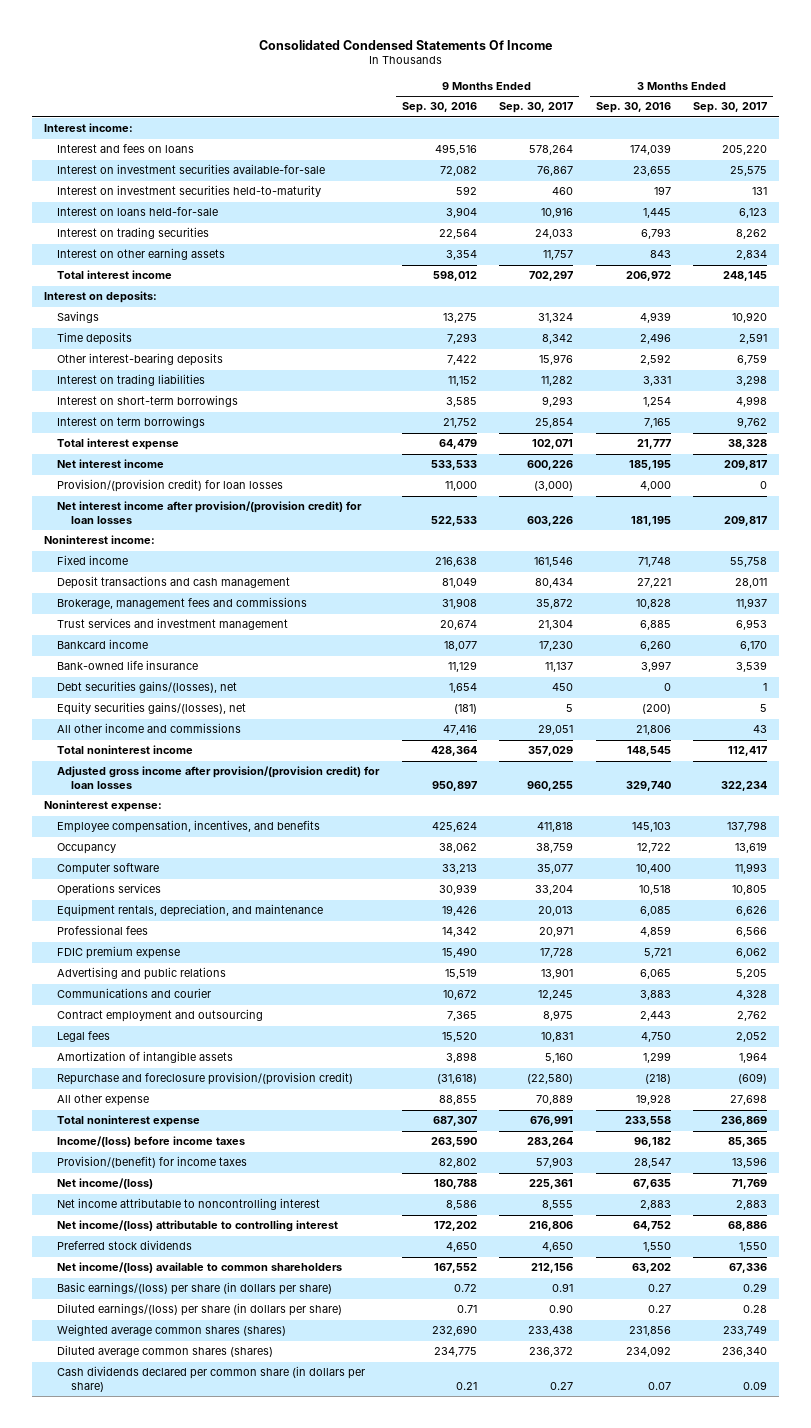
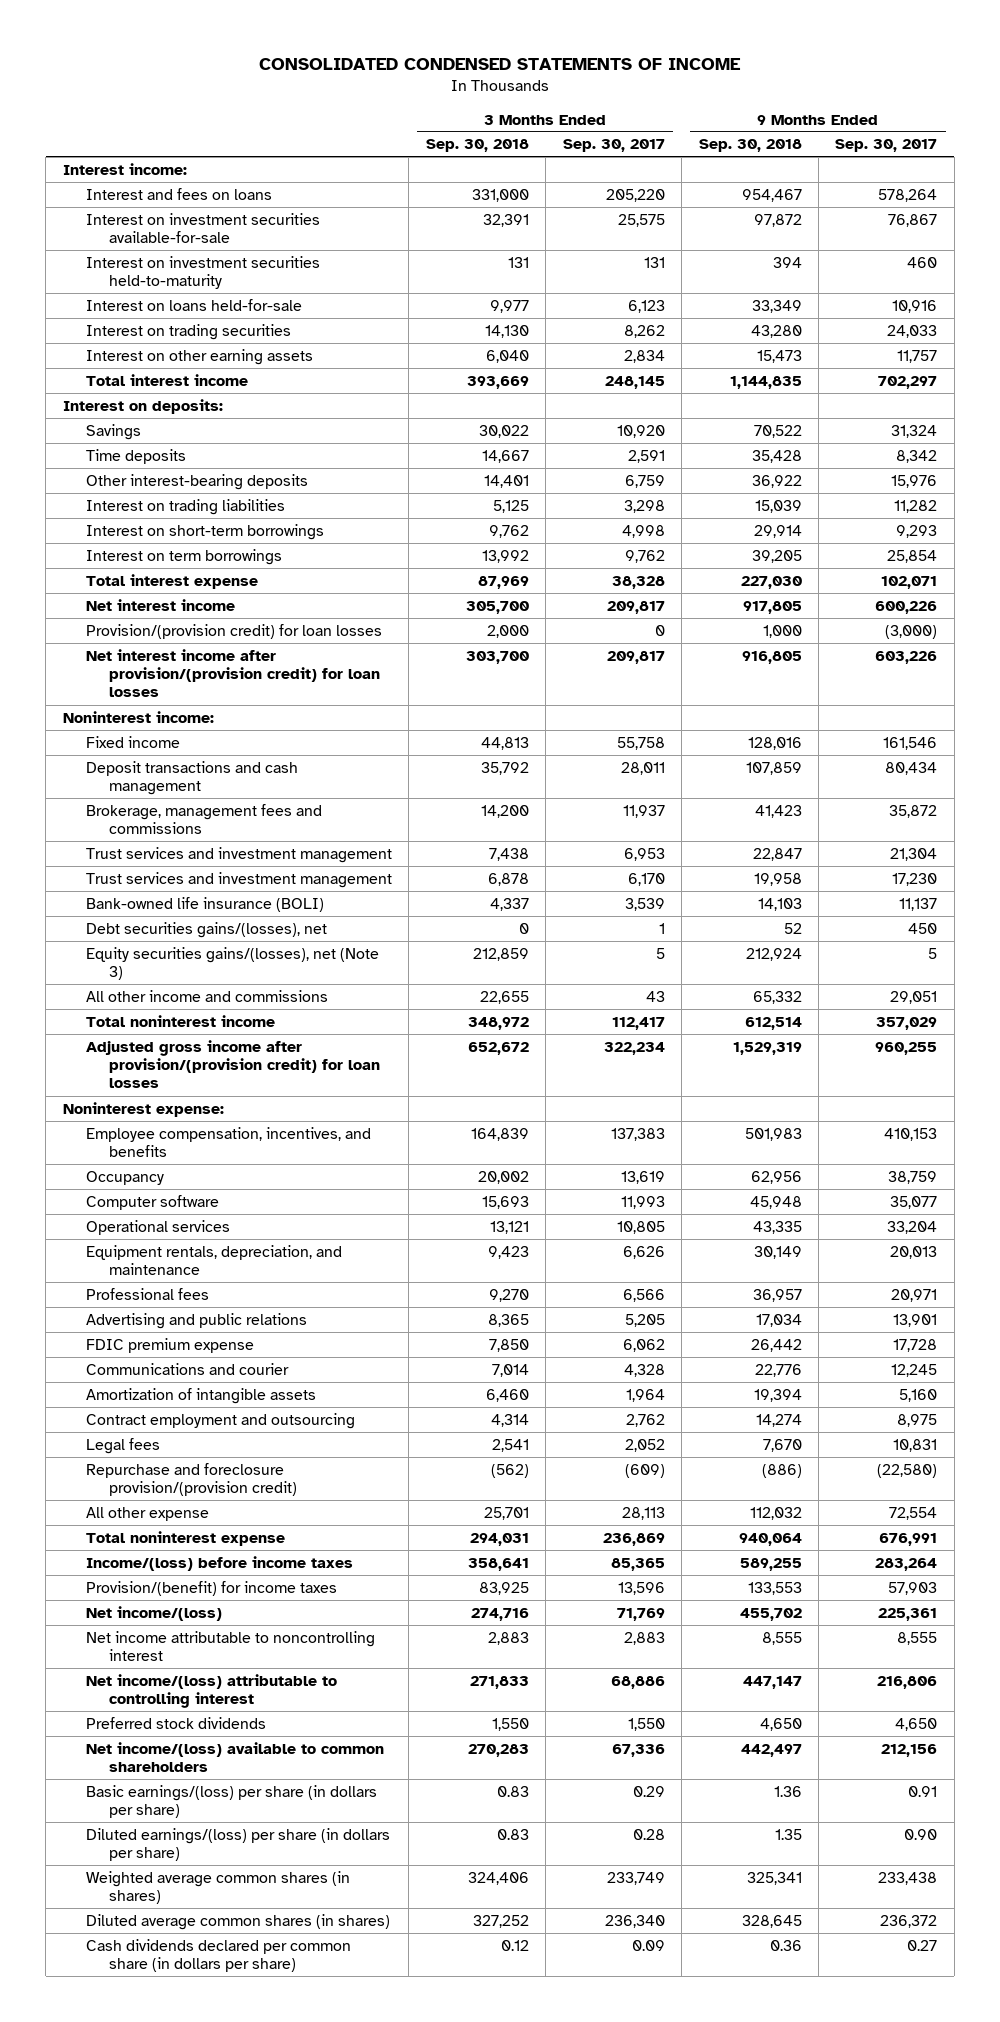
[258,39,552,50] Consolidated Condensed Statements Of Income -> [259,58,742,71] CONSOLIDATED CONDENSED STATEMENTS OF INCOME
[401,102,477,114] Sep. 30, 2016 -> none
[595,102,671,114] Sep. 30, 2016 -> none
none -> [425,139,529,153] Sep. 30, 2018
none -> [698,139,802,153] Sep. 30, 2018
[57,639,149,650] Bankcard income -> [85,871,392,888] Trust services and investment management
[57,660,199,671] Bank-owned life insurance -> [85,896,324,912] Bank-owned life insurance (BOLI)
[57,702,247,716] Equity securities gains/(losses), net -> [85,946,379,981] Equity securities gains/(losses), net (Note 3)
[537,822,574,833] 411,818 -> [884,1127,938,1141] 410,153
[727,821,768,833] 137,798 -> [610,1127,665,1141] 137,383
[57,883,162,897] Operations services -> [85,1219,230,1235] Operational services
[57,946,181,960] FDIC premium expense -> [85,1337,254,1353] FDIC premium expense
[57,1051,234,1064] Amortization of intangible assets -> [85,1387,316,1404] Amortization of intangible assets
[536,1094,574,1106] 70,889 -> [889,1506,938,1520] 72,554
[730,1094,768,1106] 27,698 -> [621,1506,665,1520] 28,113
[57,1324,287,1337] Weighted average common shares (shares) -> [85,1870,350,1905] Weighted average common shares (in shares)
[57,1345,274,1358] Diluted average common shares (shares) -> [85,1913,390,1930] Diluted average common shares (in shares)

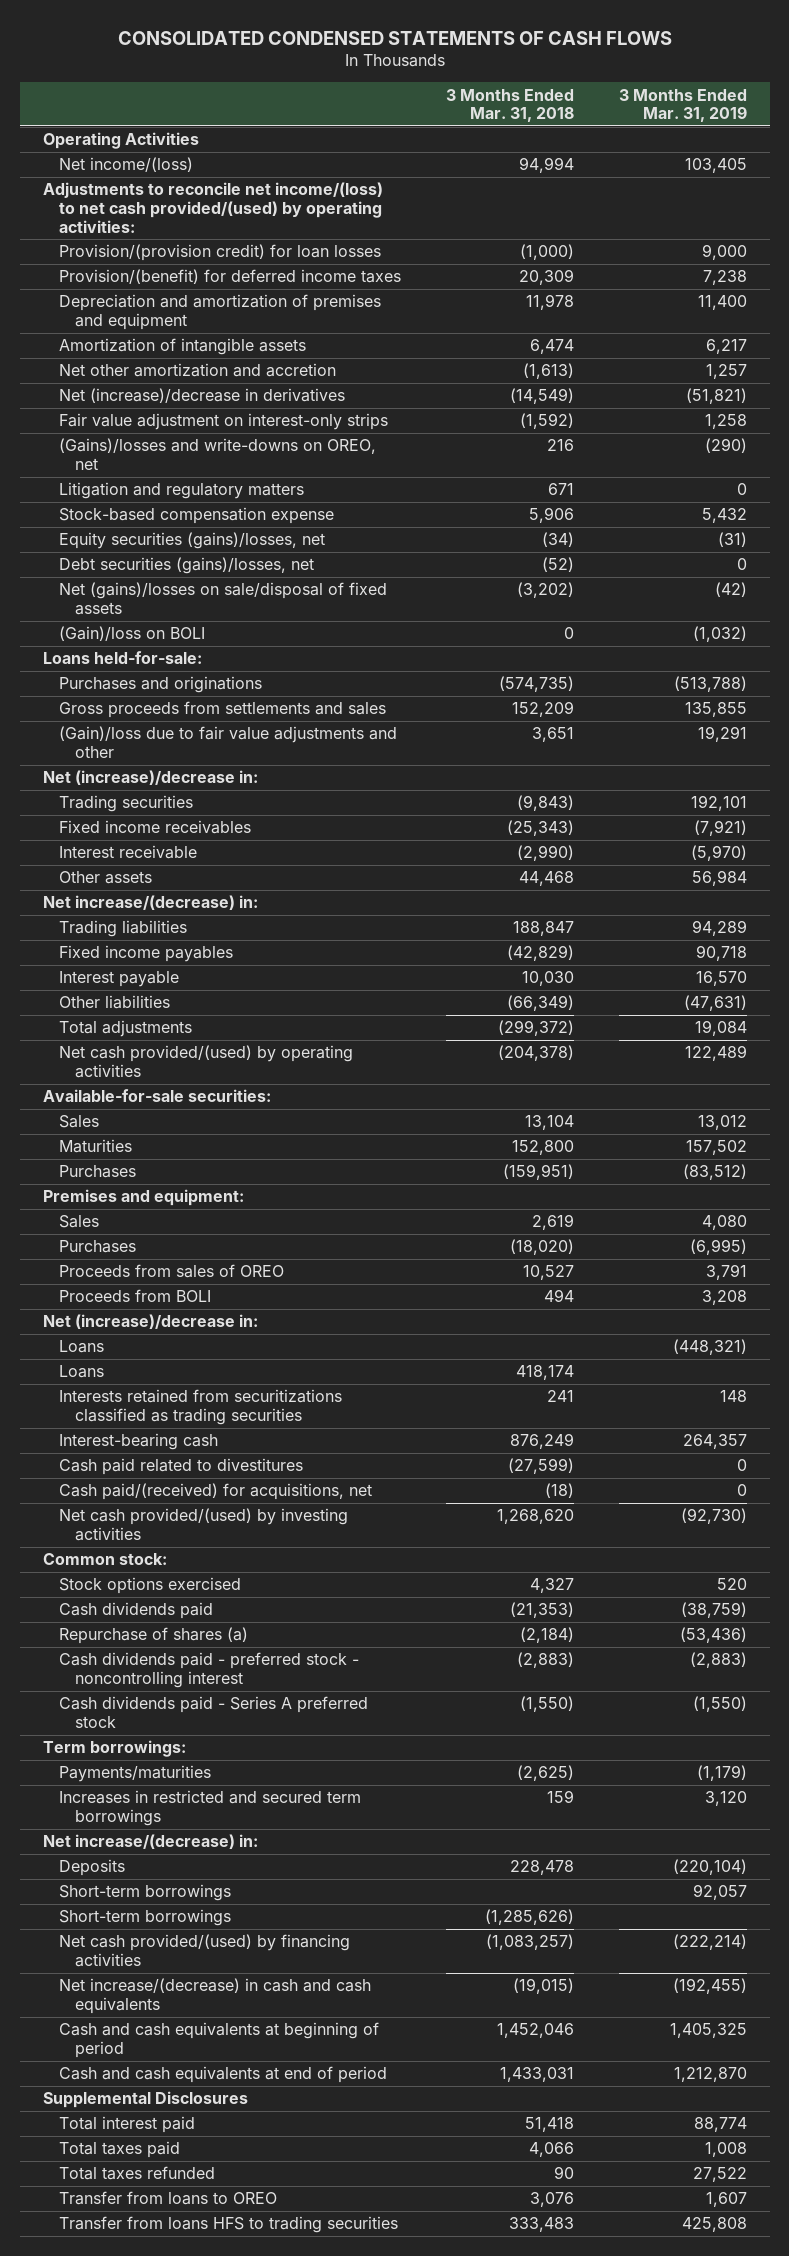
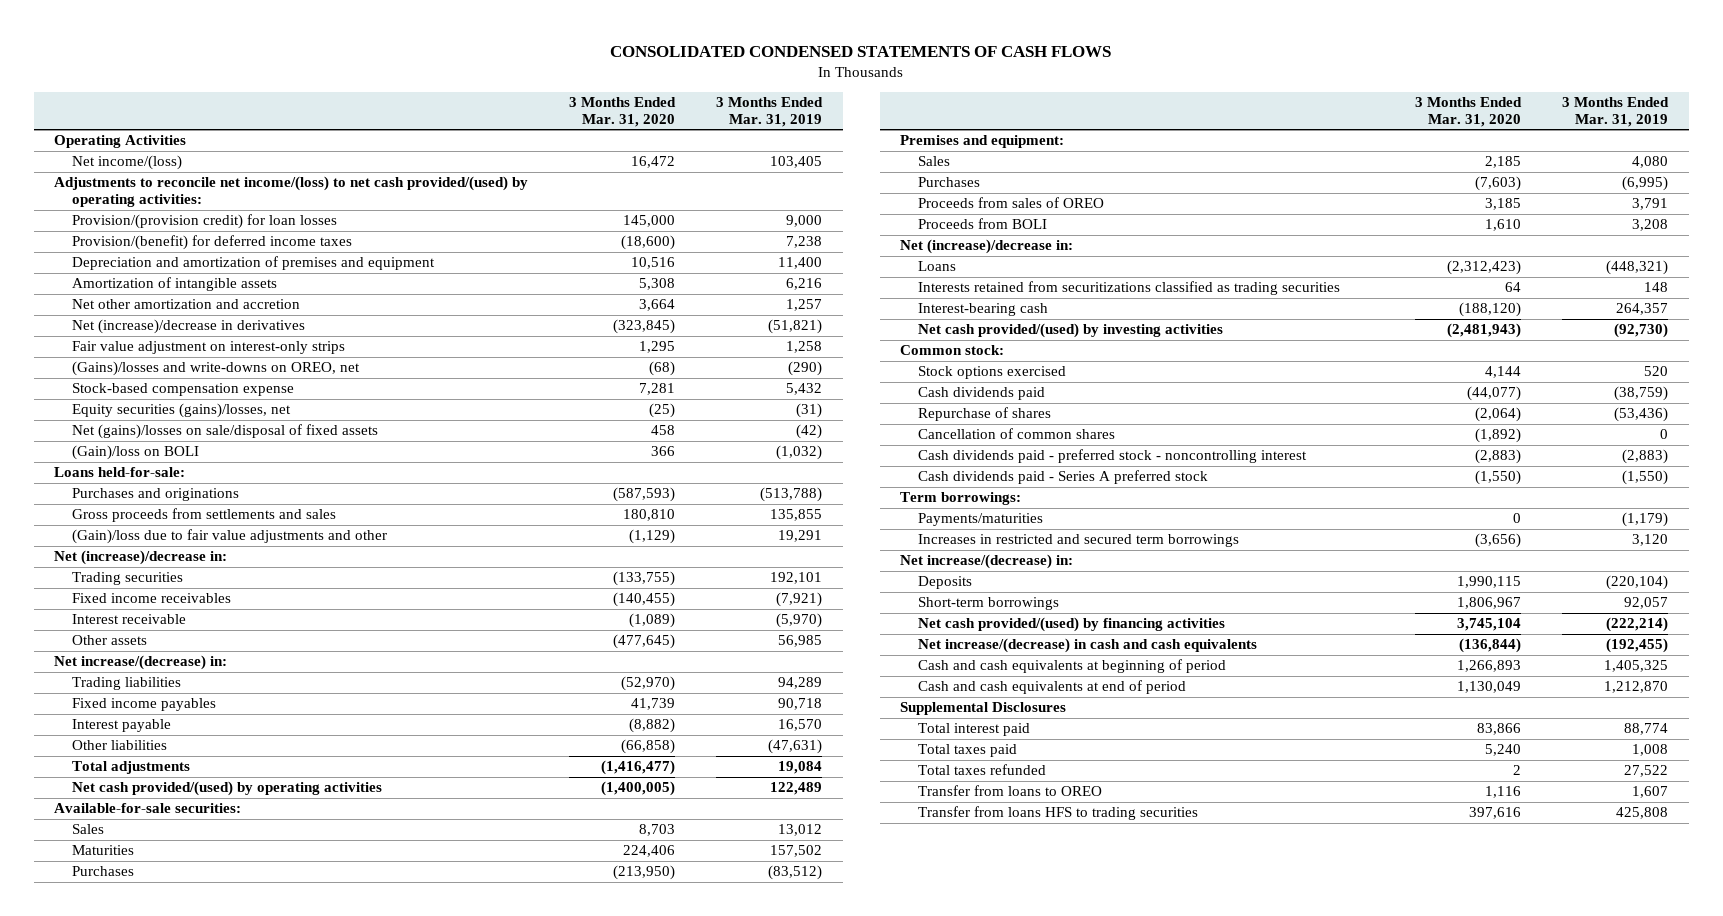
[445,88,574,123] 3 Months Ended Mar. 31, 2018 -> none
none -> [569,96,677,127] 3 Months Ended Mar. 31, 2020
[705,339,747,355] 6,217 -> [786,278,823,291] 6,216
[58,482,304,500] Litigation and regulatory matters -> none
[58,557,314,575] Debt securities (gains)/losses, net -> none
[691,870,747,887] 56,984 -> [778,635,823,648] 56,985
[58,1365,104,1379] Loans -> none
[58,1458,303,1476] Cash paid related to divestitures -> none
[58,1483,372,1501] Cash paid/(received) for acquisitions, net -> none
[58,1627,248,1645] Repurchase of shares (a) -> [917,407,1051,422] Repurchase of shares
none -> [917,428,1115,440] Cancellation of common shares
[58,1909,231,1927] Short-term borrowings -> none

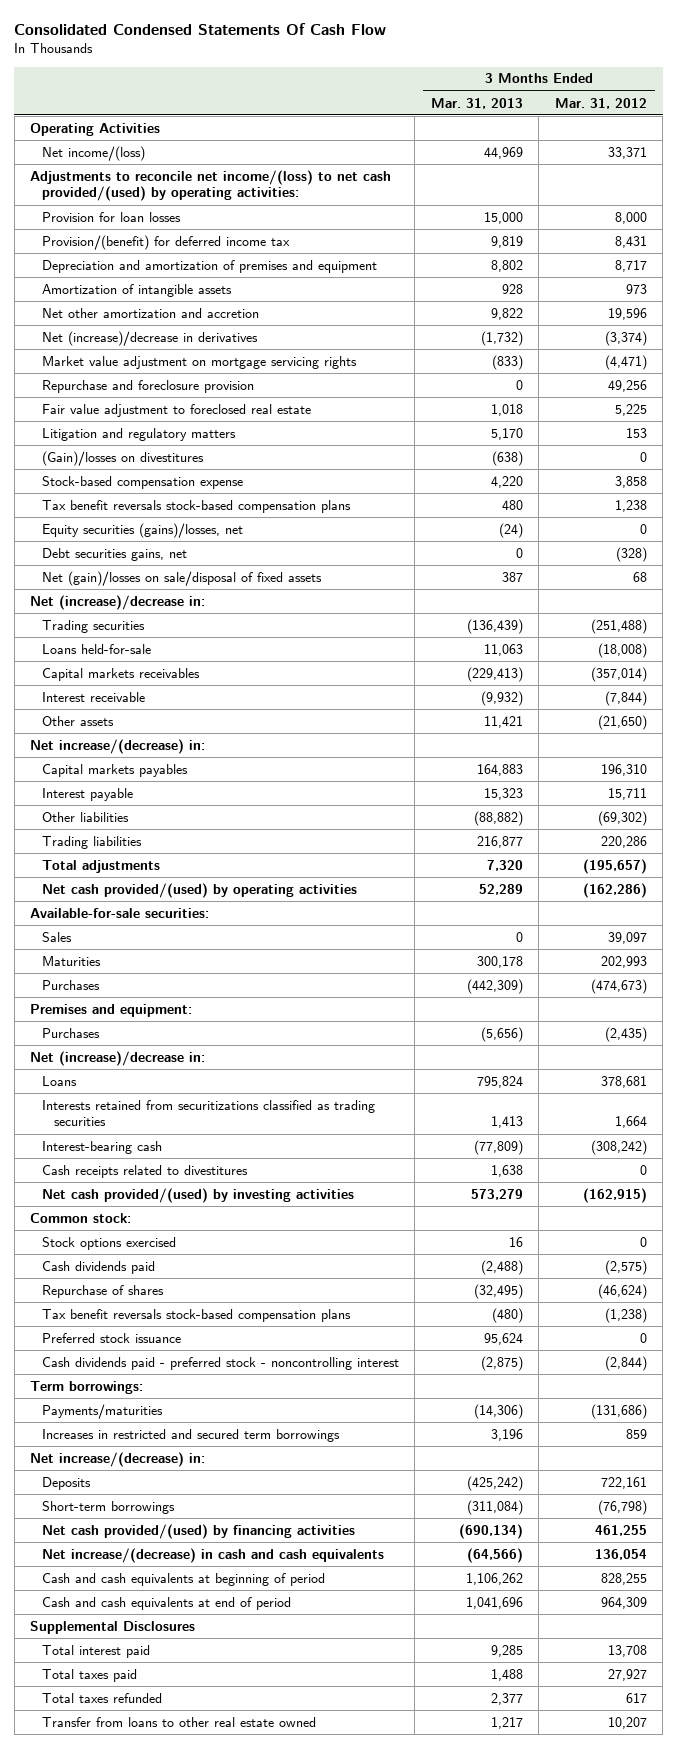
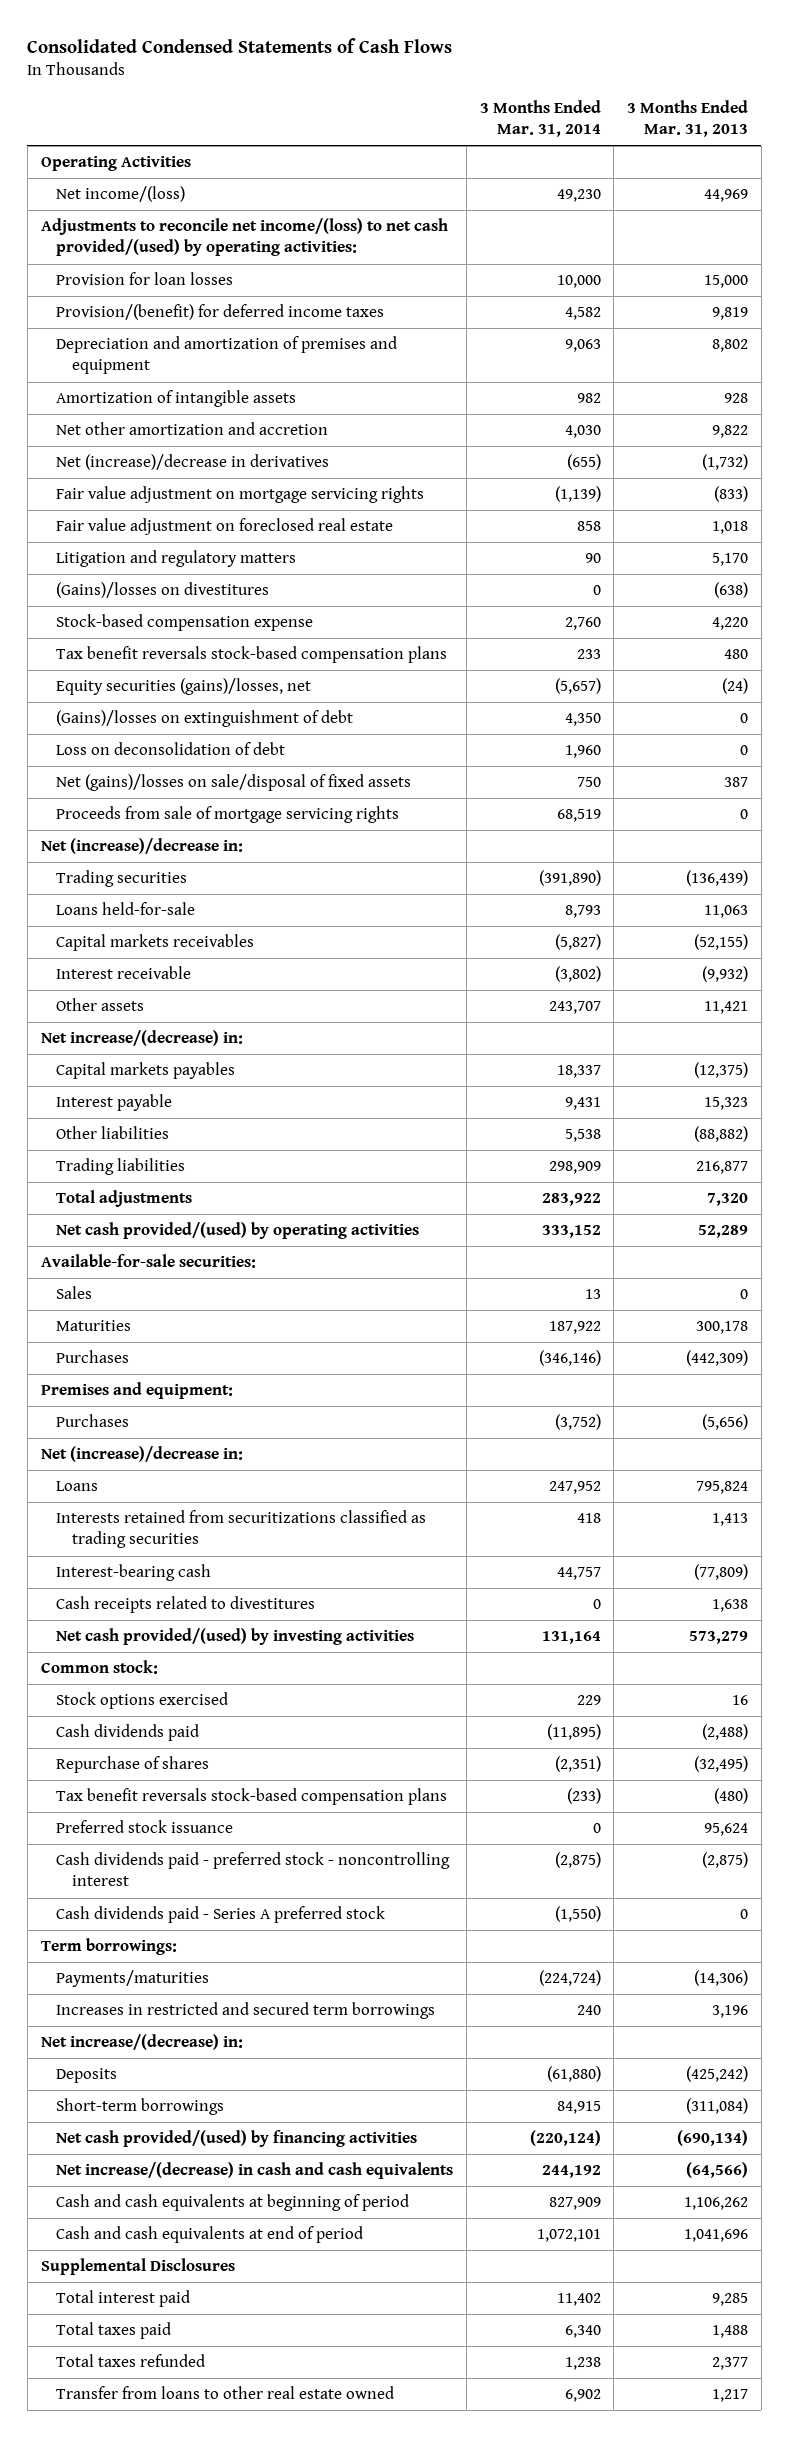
[14,23,387,36] Consolidated Condensed Statements Of Cash Flow -> [27,38,453,54] Consolidated Condensed Statements of Cash Flows
[554,97,647,109] Mar. 31, 2012 -> none
none -> [479,100,601,138] 3 Months Ended Mar. 31, 2014
[41,234,290,250] Provision/(benefit) for deferred income tax -> [56,304,385,321] Provision/(benefit) for deferred income taxes
[41,379,254,393] Repurchase and foreclosure provision -> none
[41,355,357,369] Market value adjustment on mortgage servicing rights -> [56,486,425,504] Fair value adjustment on mortgage servicing rights
[41,403,311,417] Fair value adjustment to foreclosed real estate -> [56,518,394,536] Fair value adjustment on foreclosed real estate
[41,450,204,466] (Gain)/losses on divestitures -> [56,582,270,599] (Gains)/losses on divestitures
[41,547,187,561] Debt securities gains, net -> none
none -> [56,710,354,728] (Gains)/losses on extinguishment of debt
none -> [56,742,286,756] Loss on deconsolidation of debt
[41,570,322,586] Net (gain)/losses on sale/disposal of fixed assets -> [56,774,412,792] Net (gains)/losses on sale/disposal of fixed assets
none -> [56,806,400,824] Proceeds from sale of mortgage servicing rights
[466,666,523,682] (229,413) -> [694,934,749,951] (52,155)
[476,763,523,776] 164,883 -> [694,1062,749,1079] (12,375)
none -> [56,1906,386,1924] Cash dividends paid - Series A preferred stock

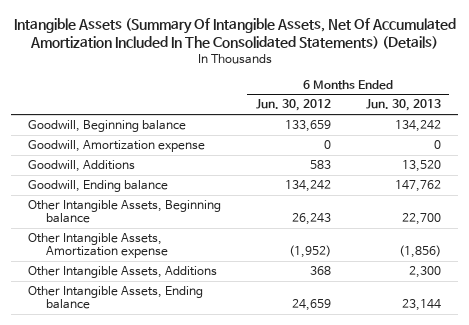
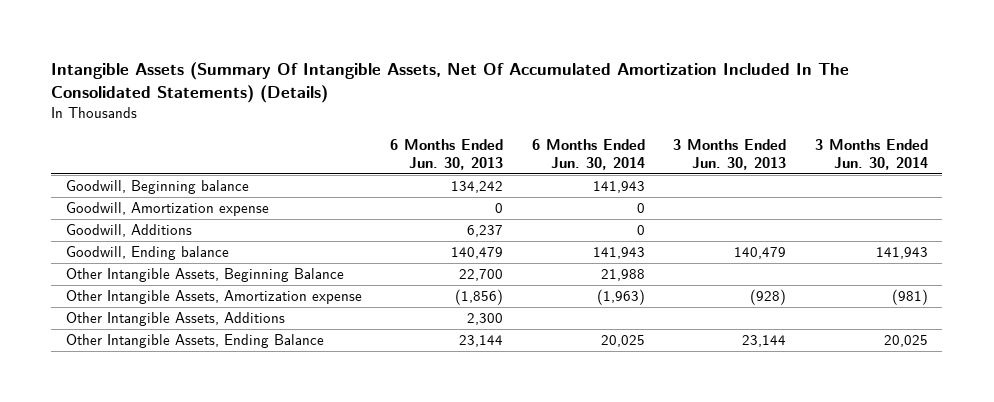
[256,99,332,112] Jun. 30, 2012 -> none
none -> [531,138,645,170] 6 Months Ended Jun. 30, 2014
none -> [673,138,787,170] 3 Months Ended Jun. 30, 2013
none -> [814,138,928,170] 3 Months Ended Jun. 30, 2014
[401,160,441,173] 13,520 -> [467,225,504,238] 6,237
[394,180,441,193] 147,762 -> [451,247,504,260] 140,479
[28,200,222,224] Other Intangible Assets, Beginning balance -> [65,268,344,283] Other Intangible Assets, Beginning Balance
[28,286,204,310] Other Intangible Assets, Ending balance -> [65,334,324,349] Other Intangible Assets, Ending Balance

